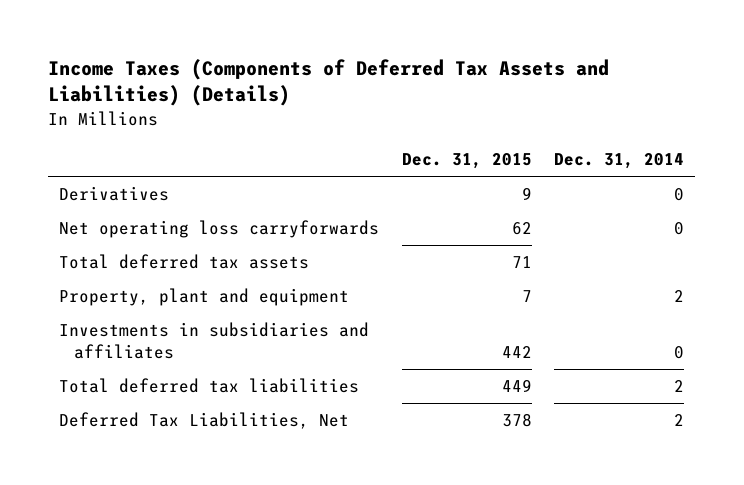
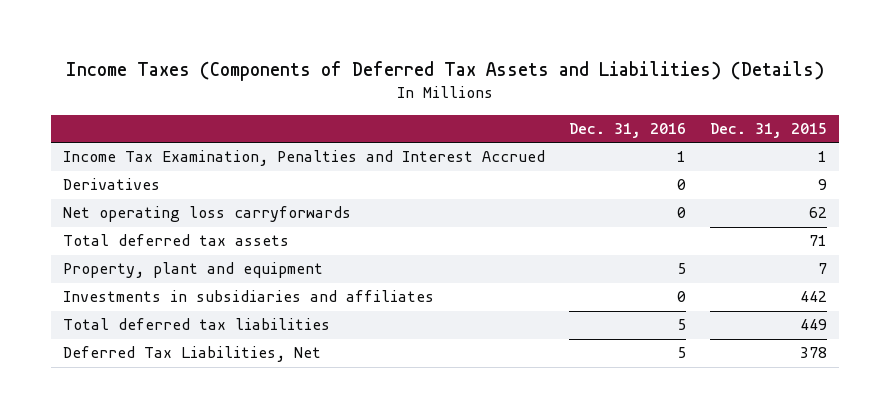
[554,152,685,169] Dec. 31, 2014 -> none
none -> [569,122,687,138] Dec. 31, 2016
none -> [63,150,546,167] Income Tax Examination, Penalties and Interest Accrued

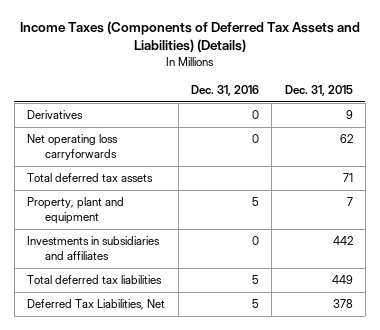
[63,150,546,167] Income Tax Examination, Penalties and Interest Accrued -> none

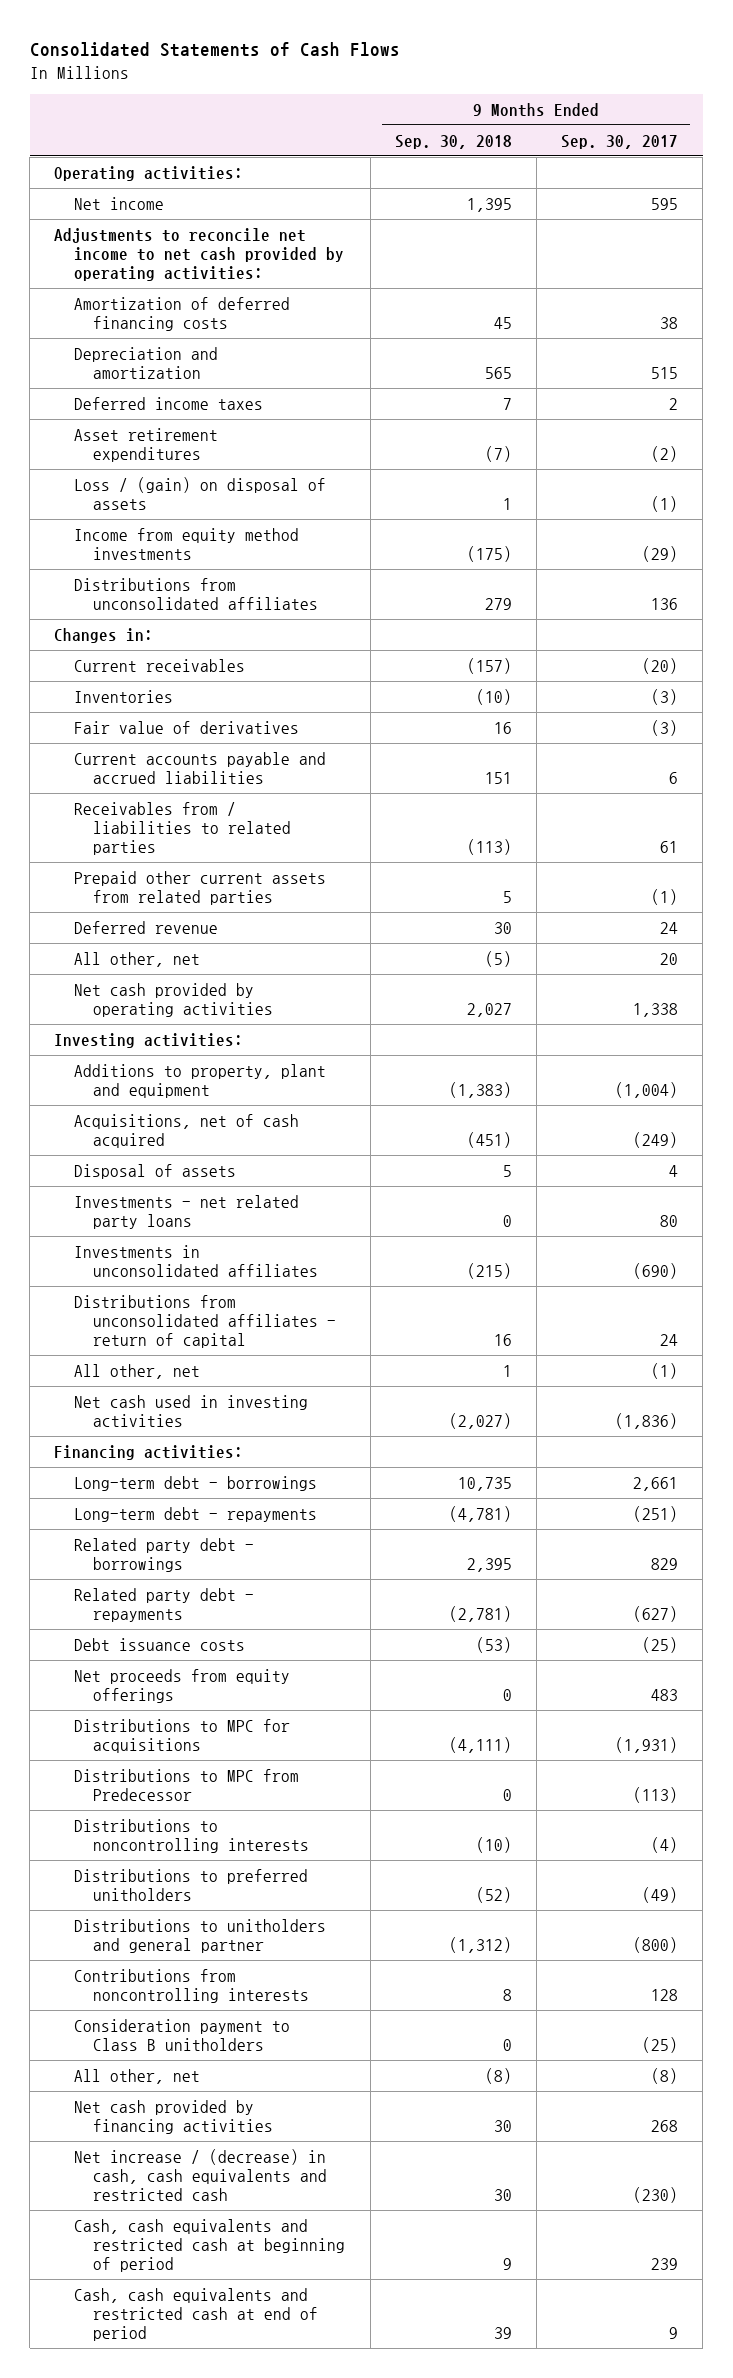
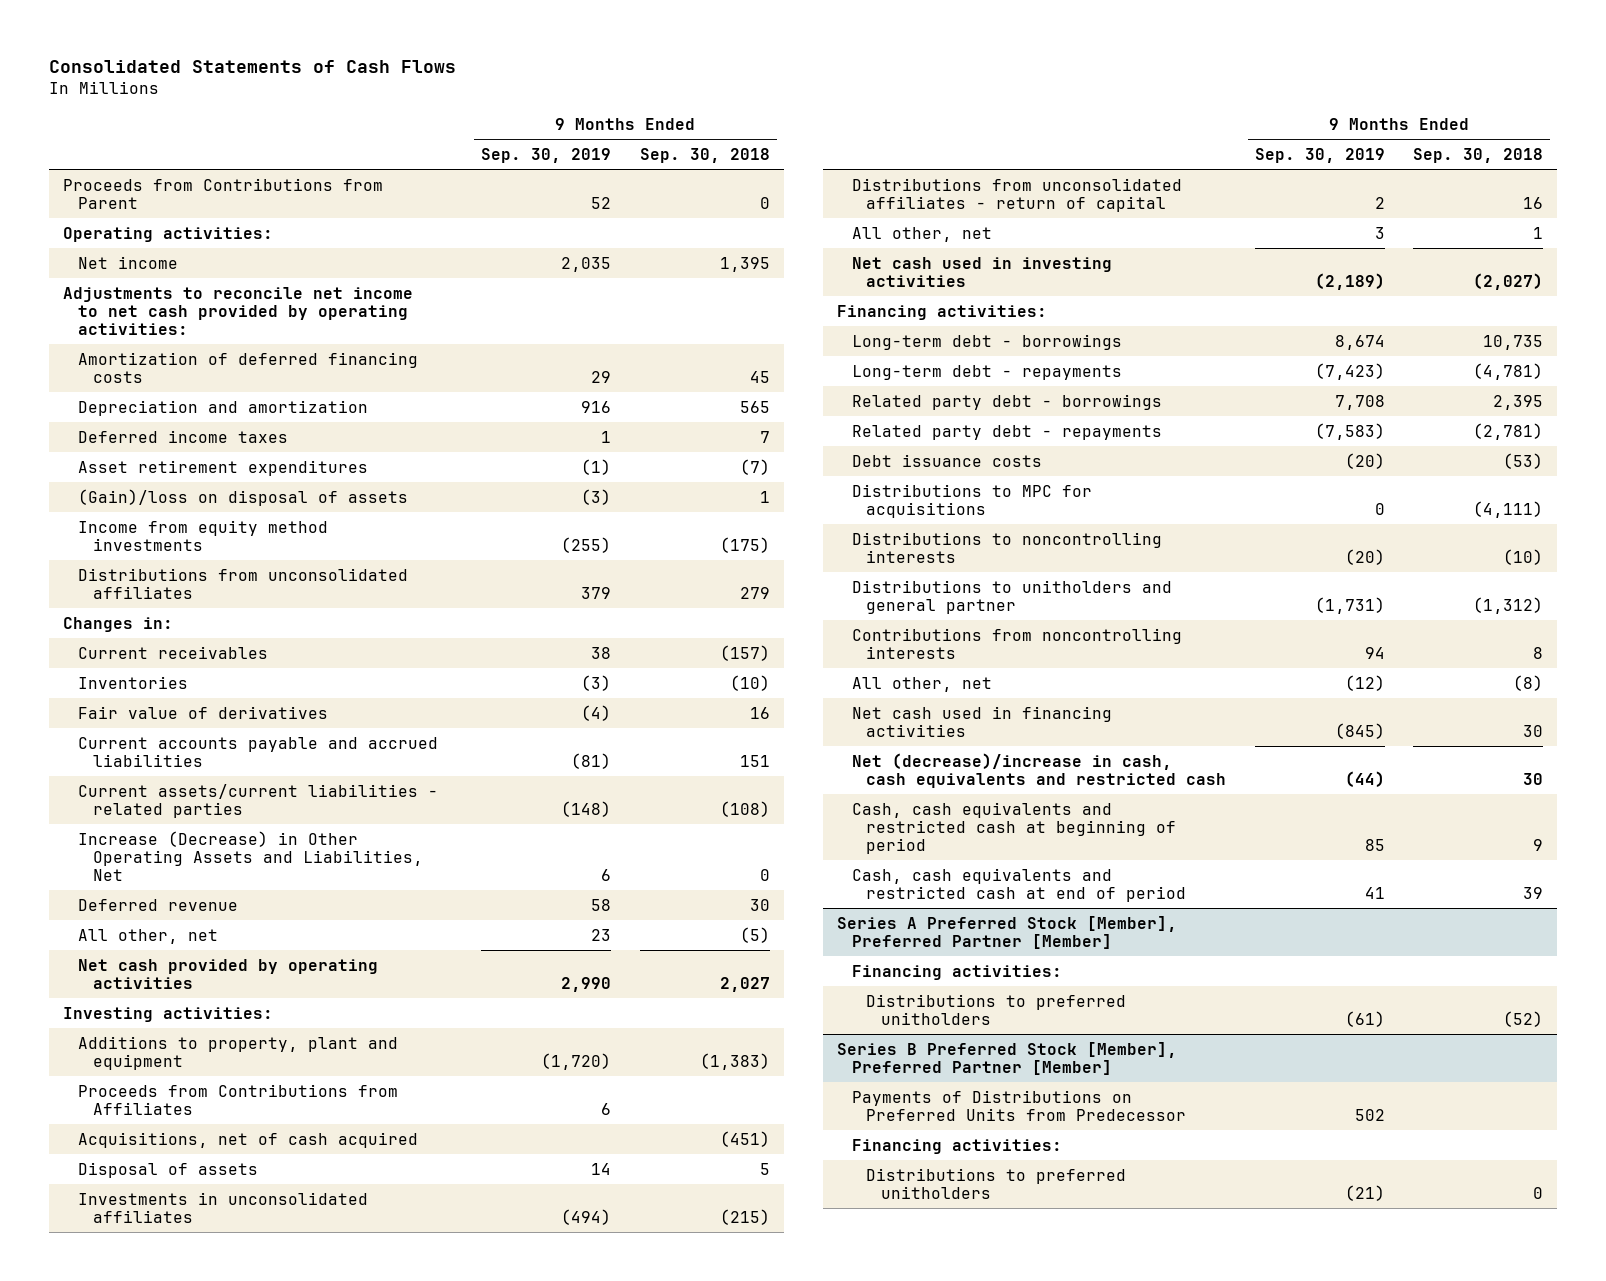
[561,134,679,149] Sep. 30, 2017 -> none
none -> [481,148,612,164] Sep. 30, 2019
none -> [63,177,384,209] Proceeds from Contributions from Parent
[73,476,326,510] Loss / (gain) on disposal of assets -> [78,488,409,506] (Gain)/loss on disposal of assets
[73,870,326,905] Prepaid other current assets from related parties -> none
[73,801,292,856] Receivables from / liabilities to related parties -> [78,783,439,818] Current assets/current liabilities - related parties
[466,839,512,856] (113) -> [719,800,770,817] (108)
none -> [78,830,424,881] Increase (Decrease) in Other Operating Assets and Liabilities, Net
none -> [78,1083,399,1115] Proceeds from Contributions from Affiliates
[73,1194,299,1229] Investments - net related party loans -> none
[73,1668,290,1703] Net proceeds from equity offerings -> none
[73,1768,299,1801] Distributions to MPC from Predecessor -> none
[73,1868,308,1901] Distributions to preferred unitholders -> none
[73,2018,290,2051] Consideration payment to Class B unitholders -> none
[73,2099,274,2134] Net cash provided by financing activities -> [851,705,1112,737] Net cash used in financing activities
[73,2148,328,2202] Net increase / (decrease) in cash, cash equivalents and restricted cash -> [851,752,1227,788] Net (decrease)/increase in cash, cash equivalents and restricted cash
none -> [836,915,1177,949] Series A Preferred Stock [Member], Preferred Partner [Member]
none -> [851,964,1062,980] Financing activities:
none -> [866,993,1127,1025] Distributions to preferred unitholders
none -> [836,1041,1177,1075] Series B Preferred Stock [Member], Preferred Partner [Member]
none -> [851,1089,1187,1121] Payments of Distributions on Preferred Units from Predecessor
none -> [851,1138,1062,1154] Financing activities:
none -> [866,1167,1127,1199] Distributions to preferred unitholders

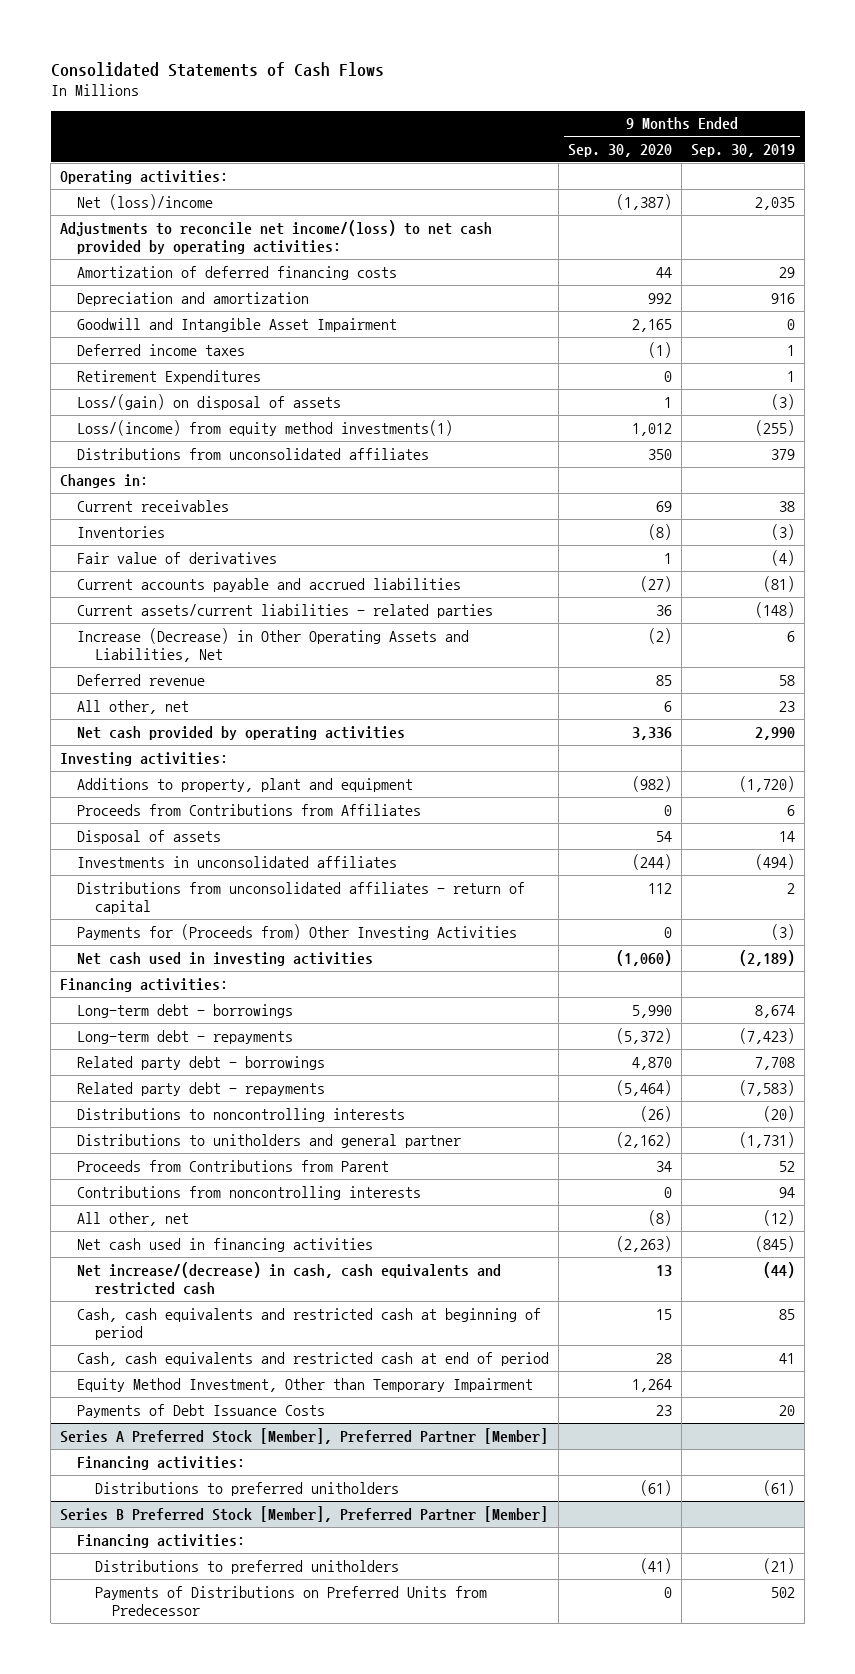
[639,148,770,164] Sep. 30, 2018 -> none
none -> [568,144,673,158] Sep. 30, 2020
[78,255,179,269] Net income -> [77,193,214,210] Net (loss)/income
[63,286,414,335] Adjustments to reconcile net income to net cash provided by operating activities: -> [60,219,493,254] Adjustments to reconcile net income/(loss) to net cash provided by operating activities:
none -> [77,317,398,332] Goodwill and Intangible Asset Impairment
[78,459,369,476] Asset retirement expenditures -> [77,369,262,384] Retirement Expenditures
[581,458,612,475] (1) -> [787,370,796,382] 1
[78,488,409,506] (Gain)/loss on disposal of assets -> [77,393,342,410] Loss/(gain) on disposal of assets
[78,519,329,551] Income from equity method investments -> [77,419,454,436] Loss/(income) from equity method investments(1)
[78,1131,419,1148] Acquisitions, net of cash acquired -> none
[851,226,992,242] All other, net -> none
none -> [77,923,518,940] Payments for (Proceeds from) Other Investing Activities
[851,453,1042,467] Debt issuance costs -> none
[851,483,1092,518] Distributions to MPC for acquisitions -> none
[63,177,384,209] Proceeds from Contributions from Parent -> [77,1159,390,1172] Proceeds from Contributions from Parent
[851,752,1227,788] Net (decrease)/increase in cash, cash equivalents and restricted cash -> [77,1261,502,1295] Net increase/(decrease) in cash, cash equivalents and restricted cash
none -> [77,1377,534,1392] Equity Method Investment, Other than Temporary Impairment
none -> [77,1403,326,1418] Payments of Debt Issuance Costs
[851,1089,1187,1121] Payments of Distributions on Preferred Units from Predecessor -> [94,1585,487,1616] Payments of Distributions on Preferred Units from Predecessor

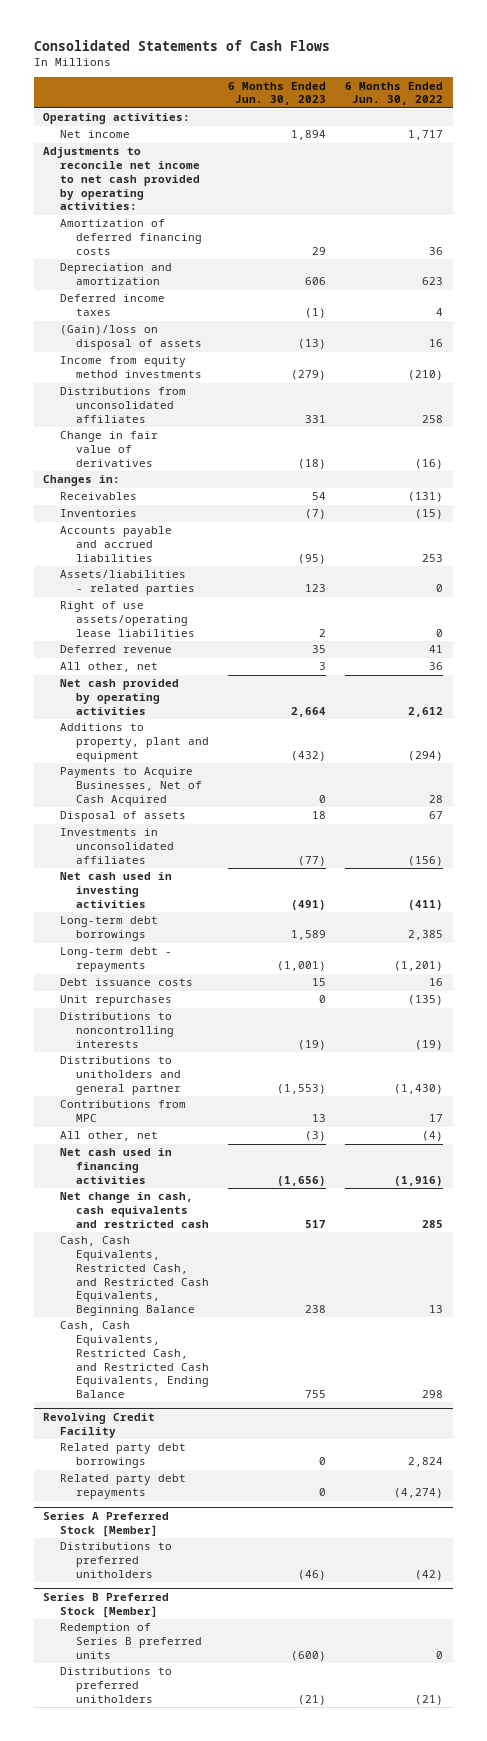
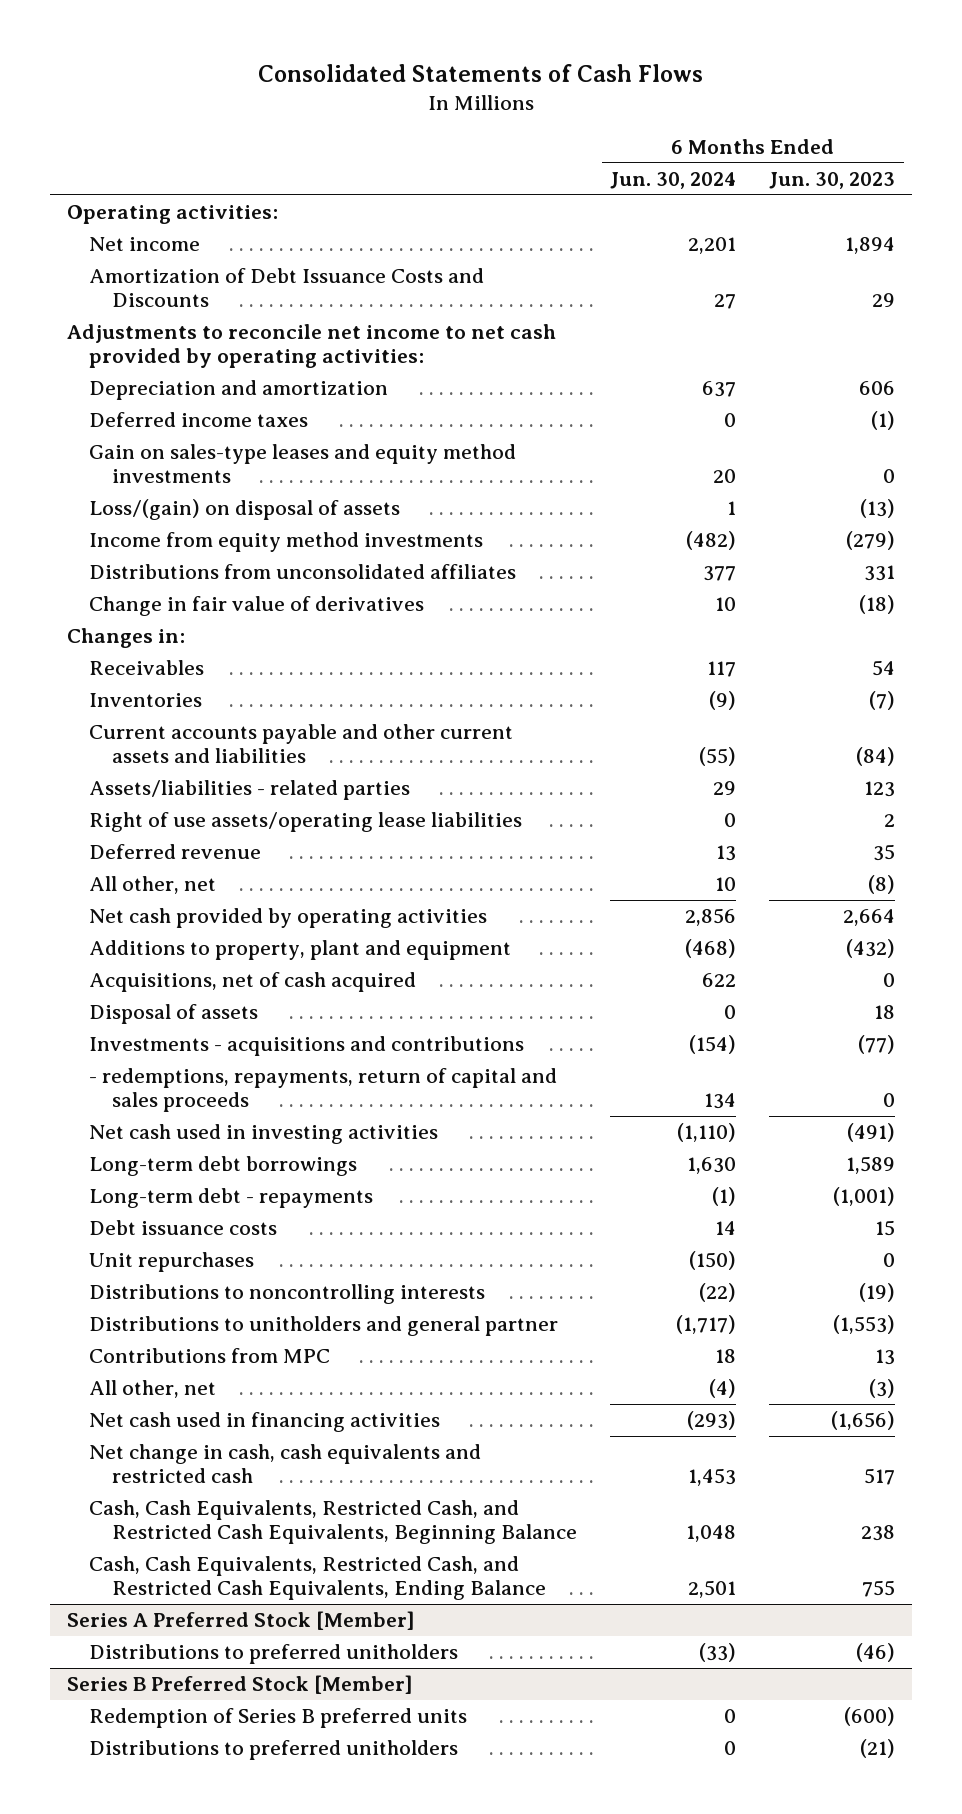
[345,81,444,106] 6 Months Ended Jun. 30, 2022 -> none
none -> [610,172,737,190] Jun. 30, 2024
none -> [89,268,485,307] Amortization of Debt Issuance Costs and Discounts
[59,219,203,255] Amortization of deferred financing costs -> none
none -> [89,444,517,483] Gain on sales-type leases and equity method investments
[59,325,203,351] (Gain)/loss on disposal of assets -> [89,499,401,521] Loss/(gain) on disposal of assets
[59,526,172,562] Accounts payable and accrued liabilities -> [89,724,514,763] Current accounts payable and other current assets and liabilities
[298,553,327,564] (95) -> [856,746,896,766] (84)
[319,662,327,671] 3 -> [868,875,896,895] (8)
[59,767,203,806] Payments to Acquire Businesses, Net of Cash Acquired -> [89,972,417,993] Acquisitions, net of cash acquired
[59,828,175,864] Investments in unconsolidated affiliates -> [89,1036,525,1057] Investments - acquisitions and contributions
none -> [89,1068,558,1112] - redemptions, repayments, return of capital and sales proceeds
[43,1413,156,1439] Revolving Credit Facility -> none
[59,1443,186,1469] Related party debt borrowings -> none
[59,1474,186,1500] Related party debt repayments -> none

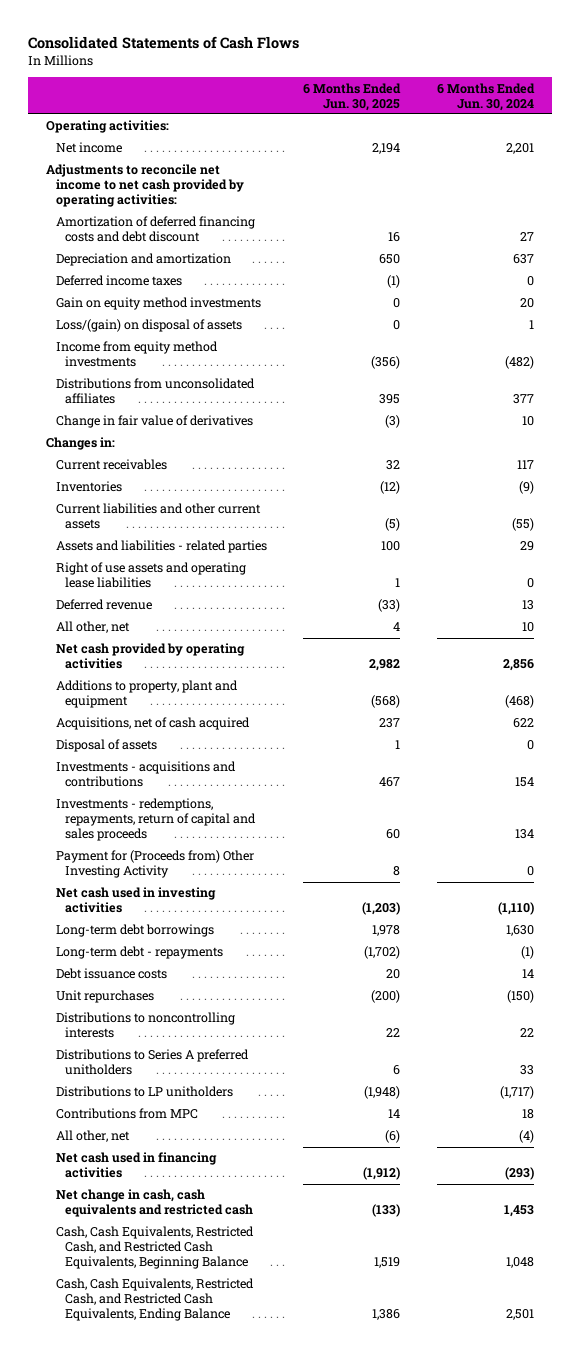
[769,172,896,190] Jun. 30, 2023 -> none
none -> [303,82,402,111] 6 Months Ended Jun. 30, 2025
[89,268,485,307] Amortization of Debt Issuance Costs and Discounts -> none
none -> [55,216,255,243] Amortization of deferred financing costs and debt discount
[89,444,517,483] Gain on sales-type leases and equity method investments -> [55,297,261,311] Gain on equity method investments
[89,660,205,676] Receivables -> [55,459,167,471] Current receivables
[89,724,514,763] Current accounts payable and other current assets and liabilities -> [55,503,261,530] Current liabilities and other current assets
[89,780,411,801] Assets/liabilities - related parties -> [55,540,267,554] Assets and liabilities - related parties
[89,812,523,833] Right of use assets/operating lease liabilities -> [55,562,246,589] Right of use assets and operating lease liabilities
[689,1035,737,1055] (154) -> [514,777,534,788] 154
[89,1068,558,1112] - redemptions, repayments, return of capital and sales proceeds -> [55,798,256,842] Investments - redemptions, repayments, return of capital and sales proceeds
none -> [55,850,254,879] Payment for (Proceeds from) Other Investing Activity
[699,1283,737,1303] (22) -> [519,1028,534,1038] 22
none -> [55,1049,249,1076] Distributions to Series A preferred unitholders
[89,1316,559,1337] Distributions to unitholders and general partner -> [55,1086,233,1098] Distributions to LP unitholders
[66,1611,415,1631] Series A Preferred Stock [Member] -> none
[89,1644,459,1665] Distributions to preferred unitholders -> none
[66,1675,413,1695] Series B Preferred Stock [Member] -> none
[89,1708,468,1729] Redemption of Series B preferred units -> none
[89,1740,459,1761] Distributions to preferred unitholders -> none

